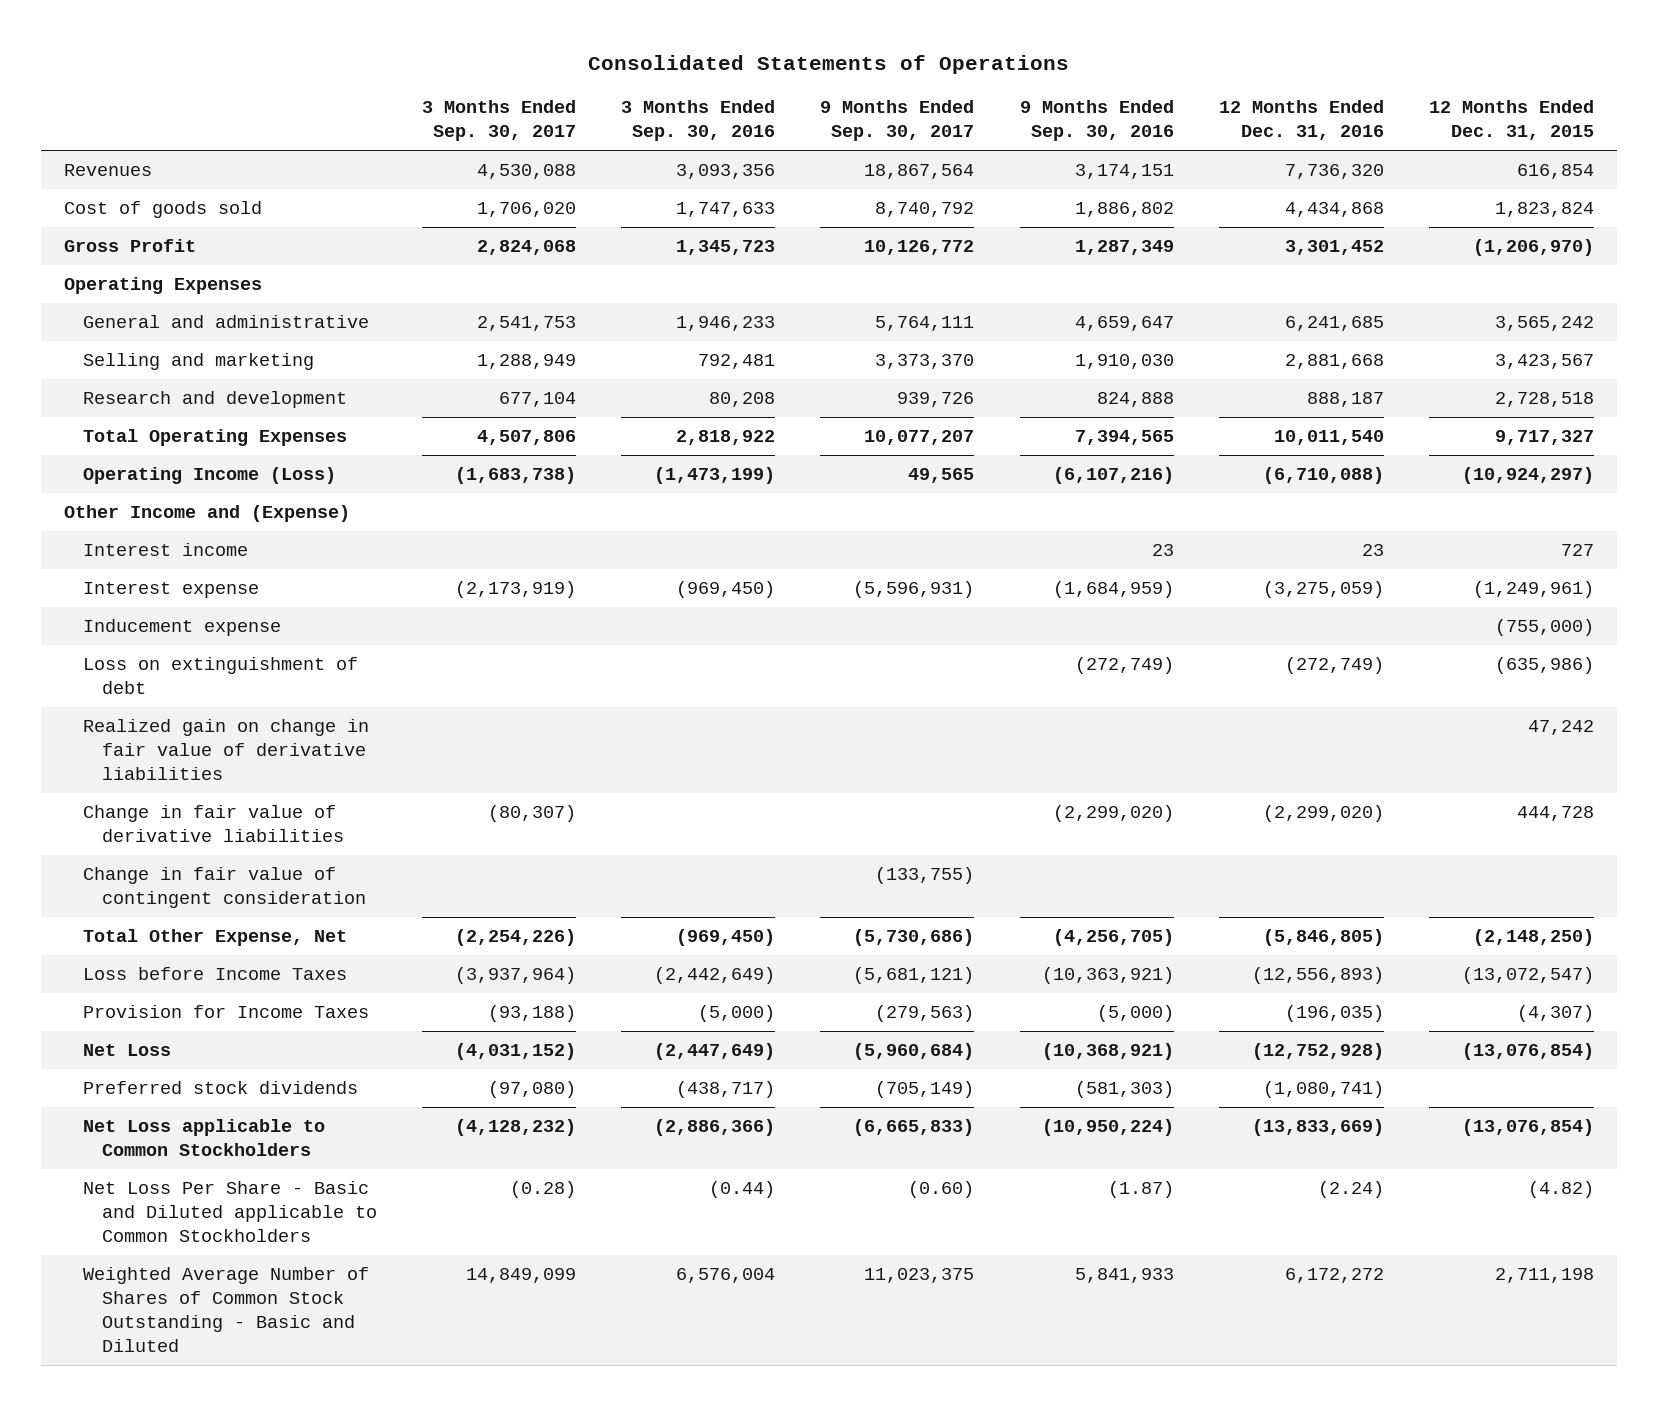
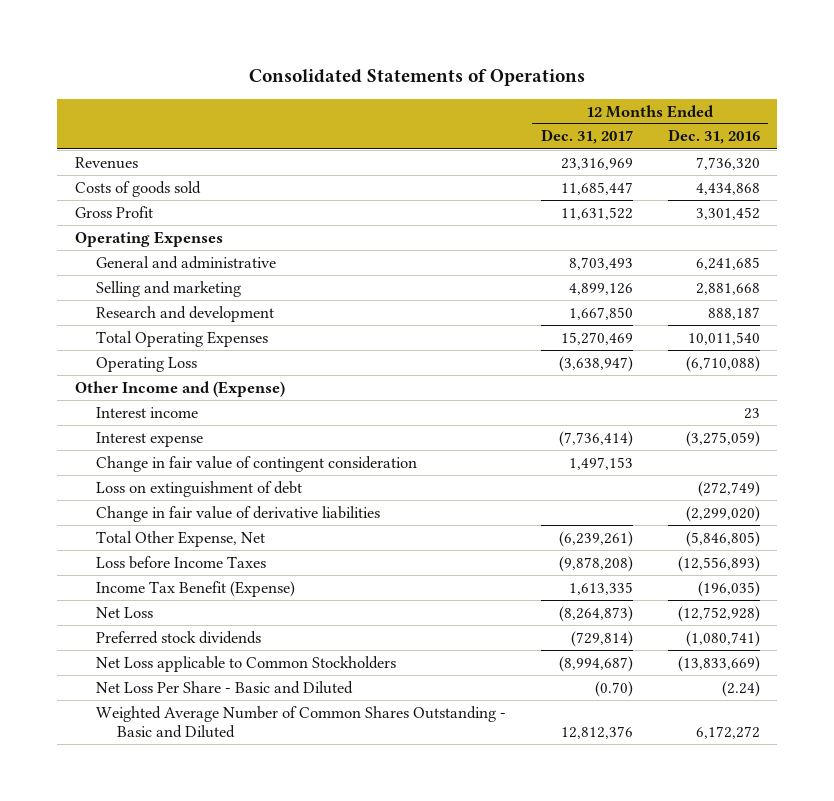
[421,100,576,142] 3 Months Ended Sep. 30, 2017 -> none
[621,100,776,142] 3 Months Ended Sep. 30, 2016 -> none
[820,100,975,142] 9 Months Ended Sep. 30, 2017 -> none
[1019,100,1174,142] 9 Months Ended Sep. 30, 2016 -> none
[1429,100,1595,141] 12 Months Ended Dec. 31, 2015 -> none
none -> [540,129,633,145] Dec. 31, 2017
[63,201,262,219] Cost of goods sold -> [74,180,201,197] Costs of goods sold
[82,467,336,485] Operating Income (Loss) -> [95,356,197,372] Operating Loss
[82,619,281,637] Inducement expense -> none
[82,867,366,909] Change in fair value of contingent consideration -> [95,455,417,472] Change in fair value of contingent consideration
[82,719,369,781] Realized gain on change in fair value of derivative liabilities -> none
[82,1005,369,1019] Provision for Income Taxes -> [95,580,295,597] Income Tax Benefit (Expense)
[82,1181,377,1243] Net Loss Per Share - Basic and Diluted applicable to Common Stockholders -> [95,680,353,694] Net Loss Per Share - Basic and Diluted
[82,1267,369,1353] Weighted Average Number of Shares of Common Stock Outstanding - Basic and Diluted -> [95,705,506,739] Weighted Average Number of Common Shares Outstanding - Basic and Diluted

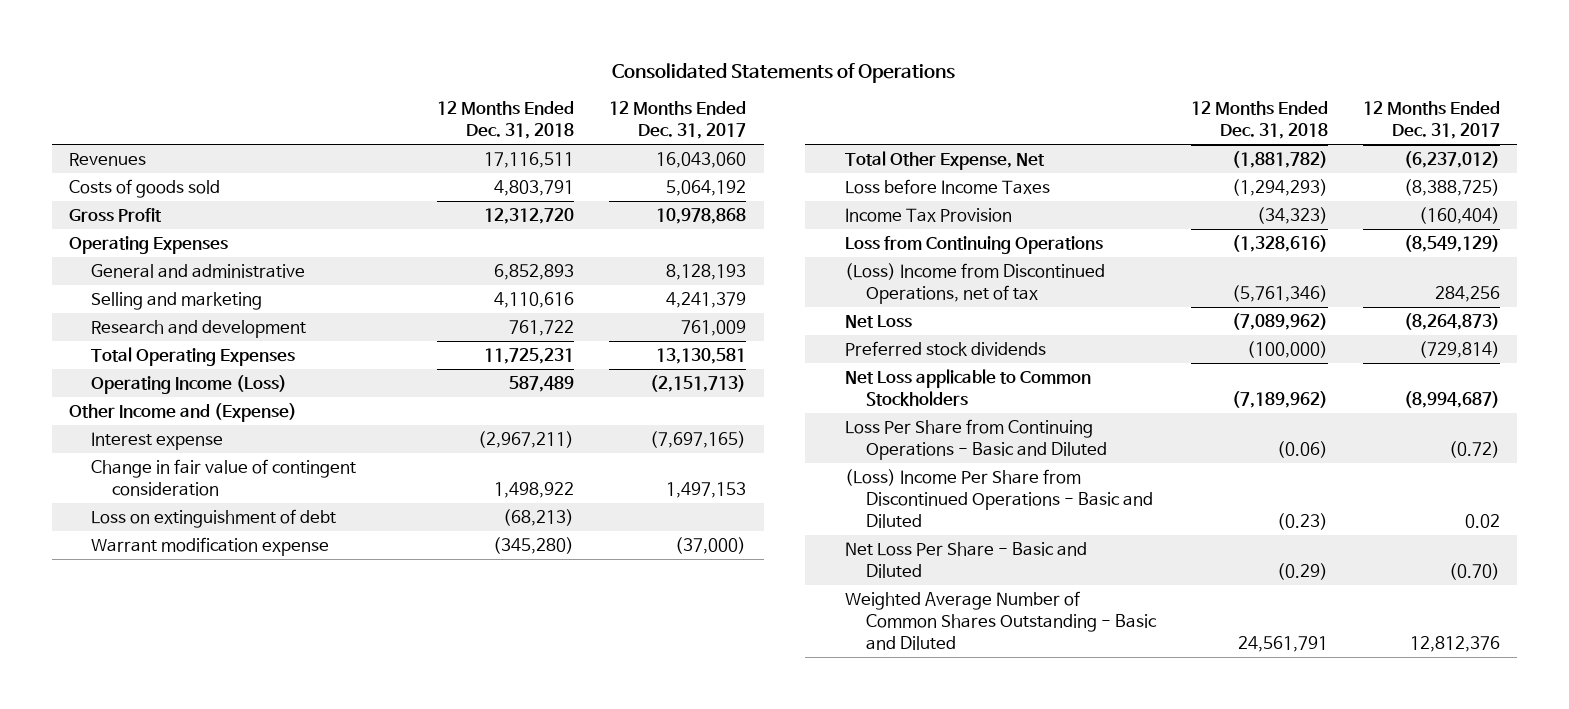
[667,129,760,145] Dec. 31, 2016 -> none
none -> [437,101,575,140] 12 Months Ended Dec. 31, 2018
[560,157,633,170] 23,316,969 -> [656,152,747,169] 16,043,060
[560,181,633,195] 11,685,447 -> [666,180,747,197] 5,064,192
[560,206,633,220] 11,631,522 -> [656,208,747,225] 10,978,868
[568,256,633,270] 8,703,493 -> [666,264,747,281] 8,128,193
[568,282,633,295] 4,899,126 -> [666,292,747,309] 4,241,379
[568,306,633,320] 1,667,850 -> [681,320,747,337] 761,009
[560,331,633,345] 15,270,469 -> [656,348,747,365] 13,130,581
[95,356,197,372] Operating Loss -> [90,375,287,395] Operating Income (Loss)
[558,355,633,372] (3,638,947) -> [650,375,747,393] (2,151,713)
[95,406,198,418] Interest income -> none
[558,430,633,447] (7,736,414) -> [650,431,747,449] (7,697,165)
[95,505,380,522] Change in fair value of derivative liabilities -> none
none -> [90,537,329,557] Warrant modification expense
[558,530,633,547] (6,239,261) -> [1403,151,1500,169] (6,237,012)
[558,555,633,572] (9,878,208) -> [1403,179,1500,197] (8,388,725)
[95,580,295,597] Income Tax Benefit (Expense) -> [844,208,1012,223] Income Tax Provision
[568,581,633,595] 1,613,335 -> [1418,207,1500,225] (160,404)
none -> [844,236,1103,255] Loss from Continuing Operations
none -> [844,263,1105,304] (Loss) Income from Discontinued Operations, net of tax
none -> [844,419,1108,460] Loss Per Share from Continuing Operations - Basic and Diluted
none -> [844,469,1154,528] (Loss) Income Per Share from Discontinued Operations - Basic and Diluted

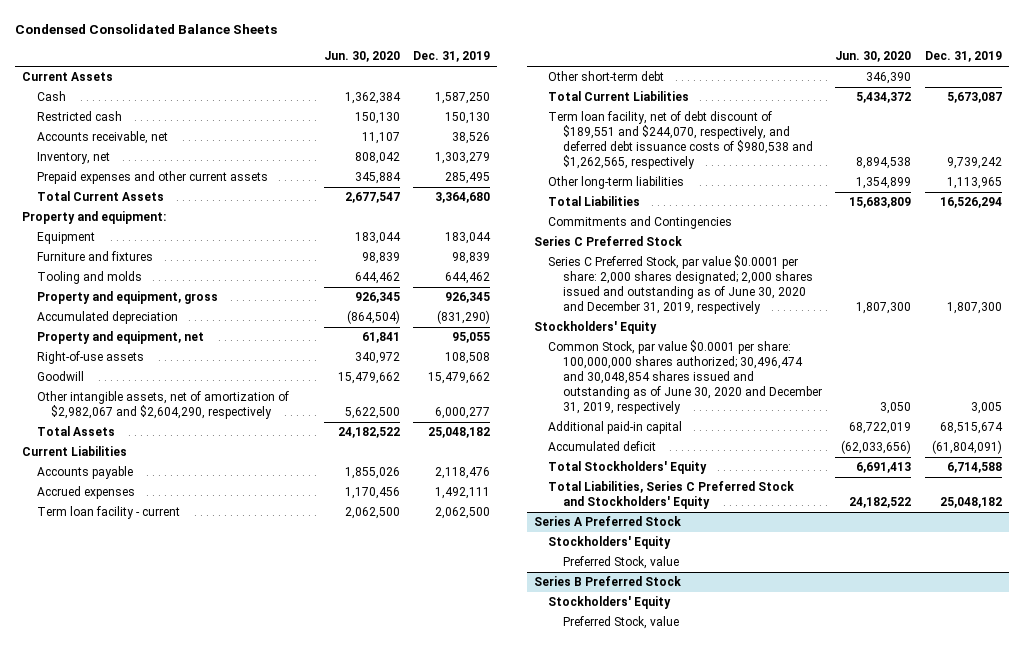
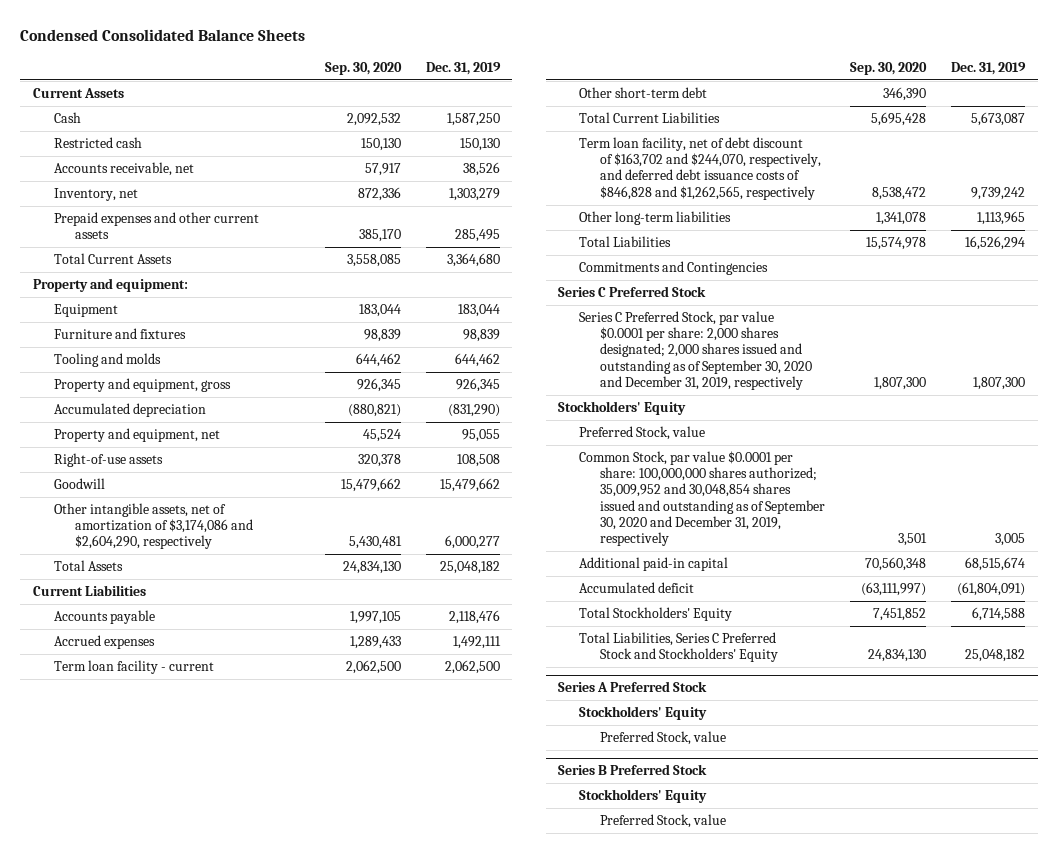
[323,51,400,63] Jun. 30, 2020 -> none
none -> [324,61,402,75] Sep. 30, 2020
[36,391,289,420] Other intangible assets, net of amortization of $2,982,067 and $2,604,290, respectively -> [53,503,253,550] Other intangible assets, net of amortization of $3,174,086 and $2,604,290, respectively
[548,111,813,170] Term loan facility, net of debt discount of $189,551 and $244,070, respectively, and deferred debt issuance costs of $980,538 and $1,262,565, respectively -> [579,137,822,200] Term loan facility, net of debt discount of $163,702 and $244,070, respectively, and deferred debt issuance costs of $846,828 and $1,262,565, respectively
[548,255,813,315] Series C Preferred Stock, par value $0.0001 per share: 2,000 shares designated; 2,000 shares issued and outstanding as of June 30, 2020 and December 31, 2019, respectively -> [579,311,813,390] Series C Preferred Stock, par value $0.0001 per share: 2,000 shares designated; 2,000 shares issued and outstanding as of September 30, 2020 and December 31, 2019, respectively
none -> [579,426,706,441] Preferred Stock, value
[548,340,822,415] Common Stock, par value $0.0001 per share: 100,000,000 shares authorized; 30,496,474 and 30,048,854 shares issued and outstanding as of June 30, 2020 and December 31, 2019, respectively -> [579,451,826,546] Common Stock, par value $0.0001 per share: 100,000,000 shares authorized; 35,009,952 and 30,048,854 shares issued and outstanding as of September 30, 2020 and December 31, 2019, respectively

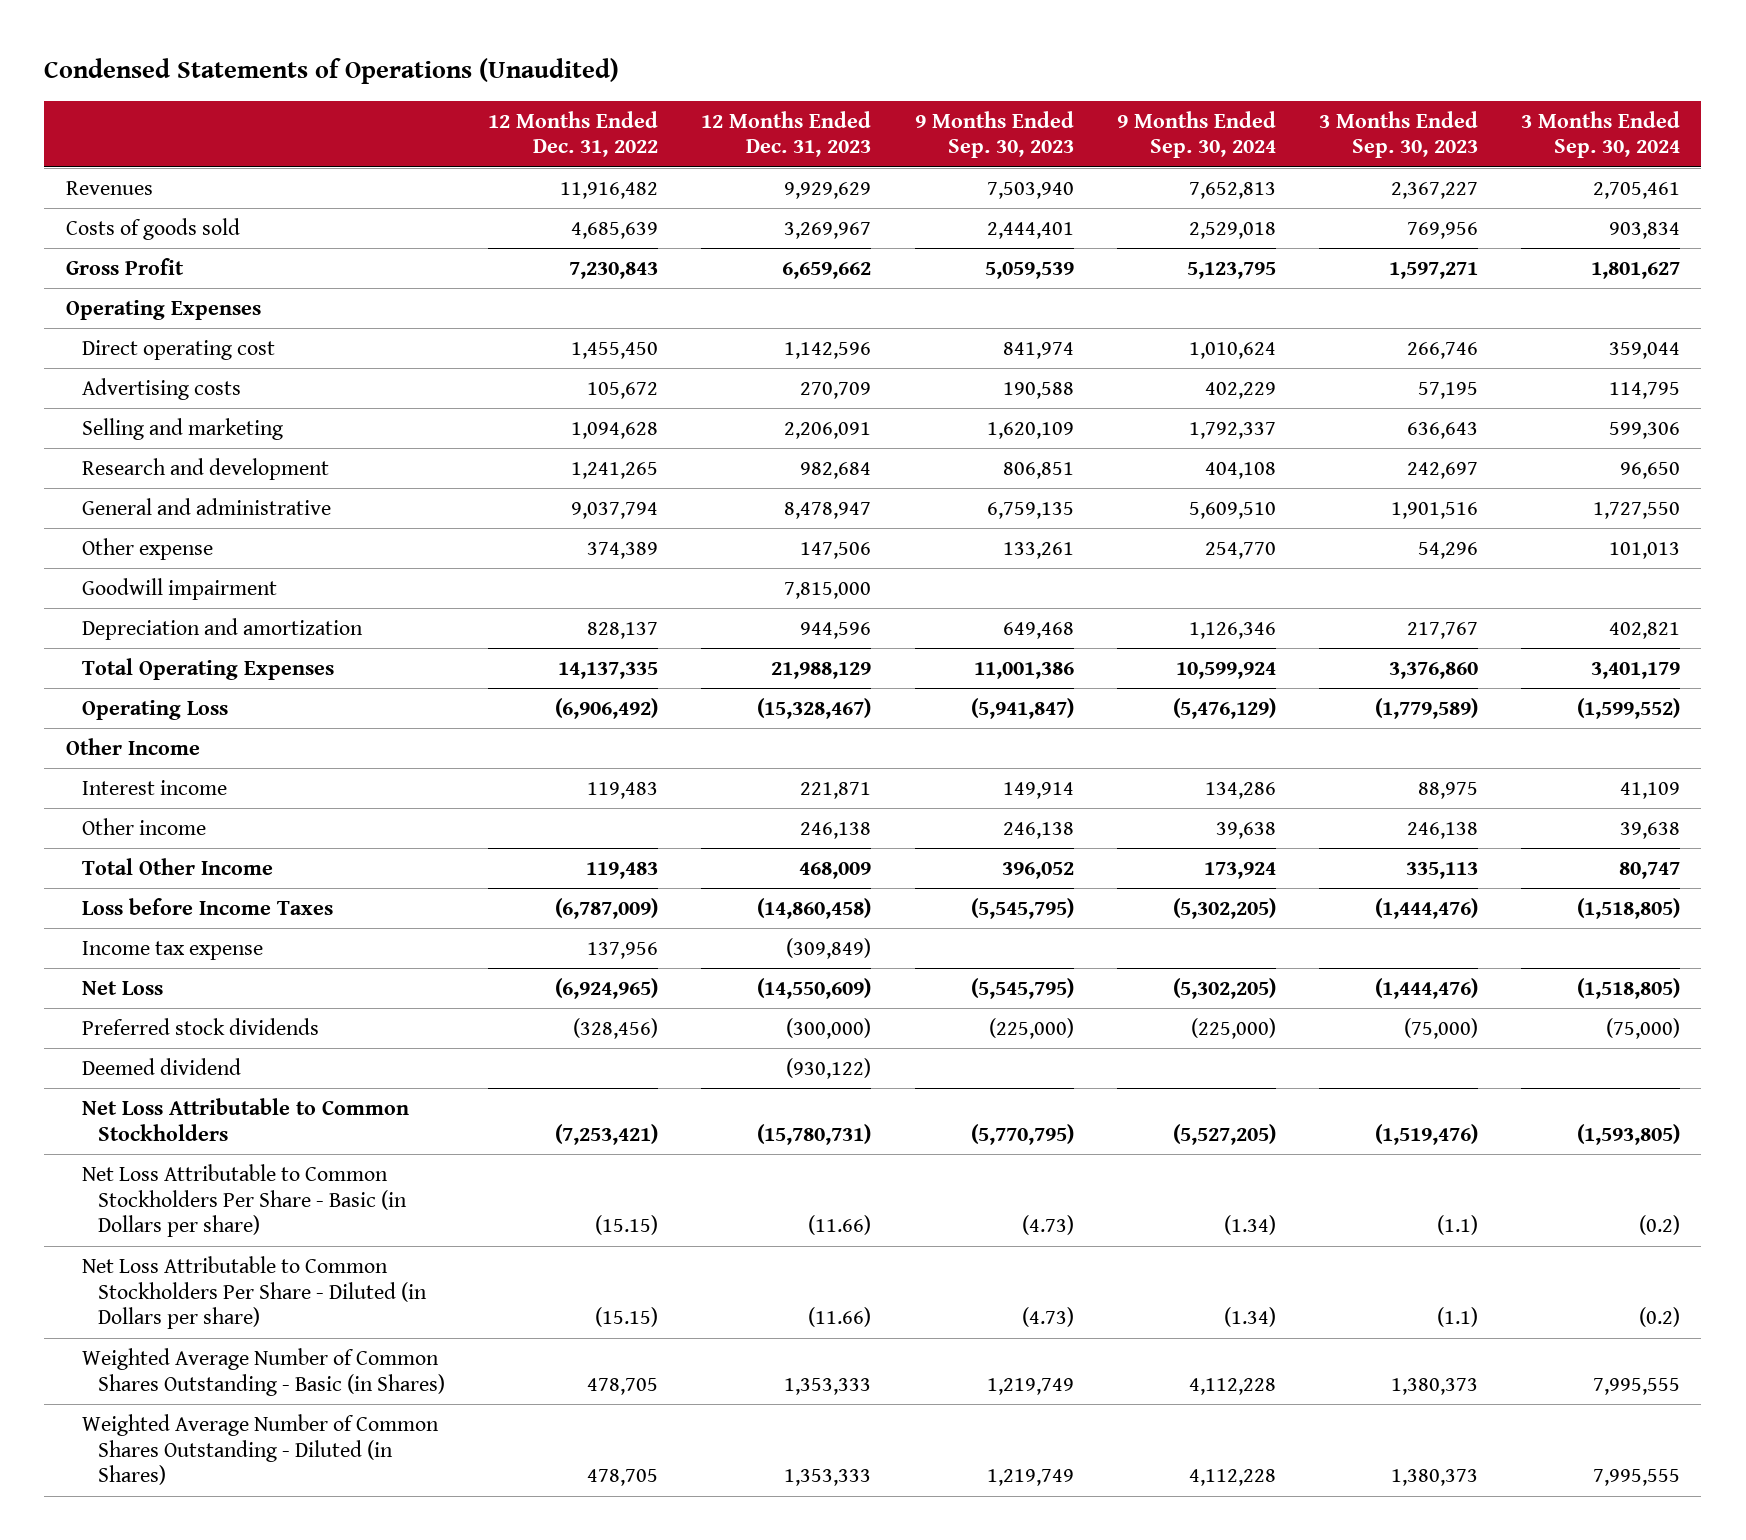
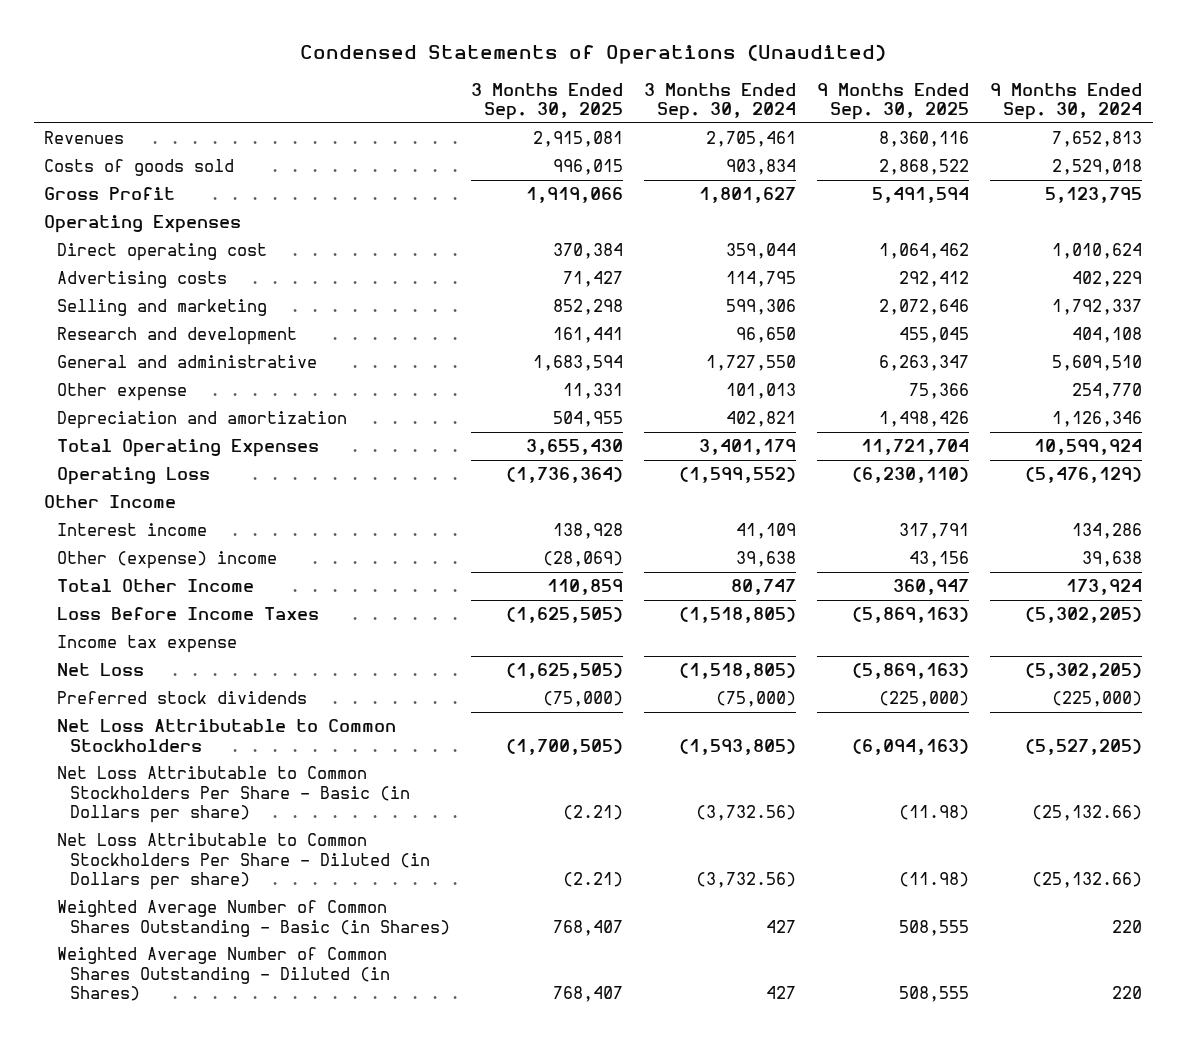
[488,110,659,158] 12 Months Ended Dec. 31, 2022 -> none
[701,110,872,158] 12 Months Ended Dec. 31, 2023 -> none
[914,110,1074,159] 9 Months Ended Sep. 30, 2023 -> none
[1318,110,1478,159] 3 Months Ended Sep. 30, 2023 -> none
none -> [470,82,623,121] 3 Months Ended Sep. 30, 2025
none -> [817,82,970,121] 9 Months Ended Sep. 30, 2025
[81,578,277,601] Goodwill impairment -> none
[81,818,206,836] Other income -> [57,551,278,570] Other (expense) income
[81,898,333,916] Loss before Income Taxes -> [57,607,320,621] Loss Before Income Taxes
[81,1058,241,1076] Deemed dividend -> none
[1223,1215,1276,1236] (1.34) -> [1032,805,1143,822] (25,132.66)
[1638,1215,1680,1236] (0.2) -> [695,805,796,822] (3,732.56)
[1223,1307,1276,1328] (1.34) -> [1032,872,1143,889] (25,132.66)
[1638,1307,1680,1328] (0.2) -> [695,872,796,889] (3,732.56)
[1188,1377,1276,1395] 4,112,228 -> [1112,919,1143,933] 220
[1592,1377,1680,1395] 7,995,555 -> [765,919,796,933] 427
[1188,1469,1276,1487] 4,112,228 -> [1112,986,1143,1000] 220
[1592,1469,1680,1487] 7,995,555 -> [765,986,796,1000] 427

